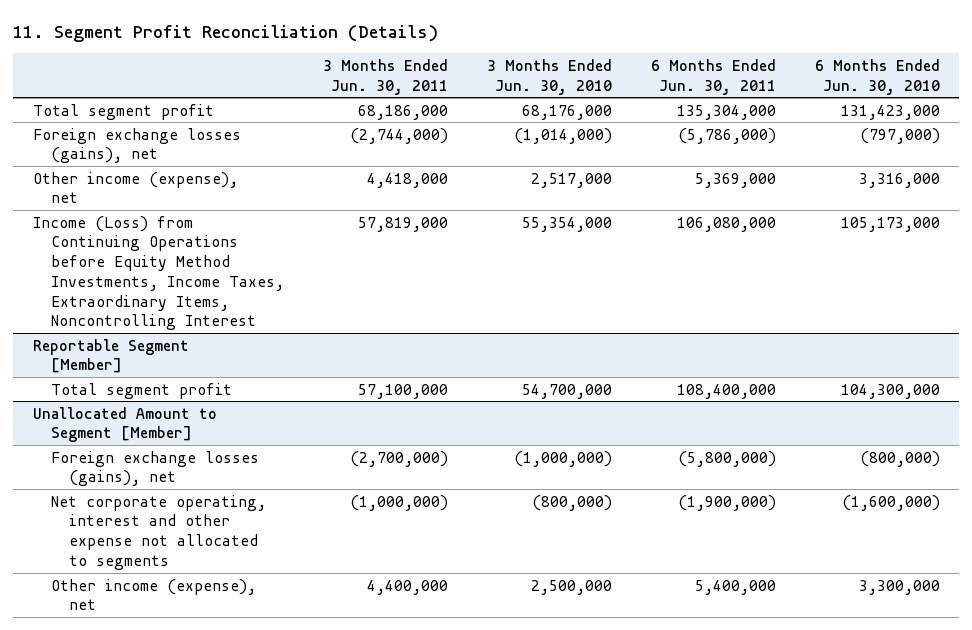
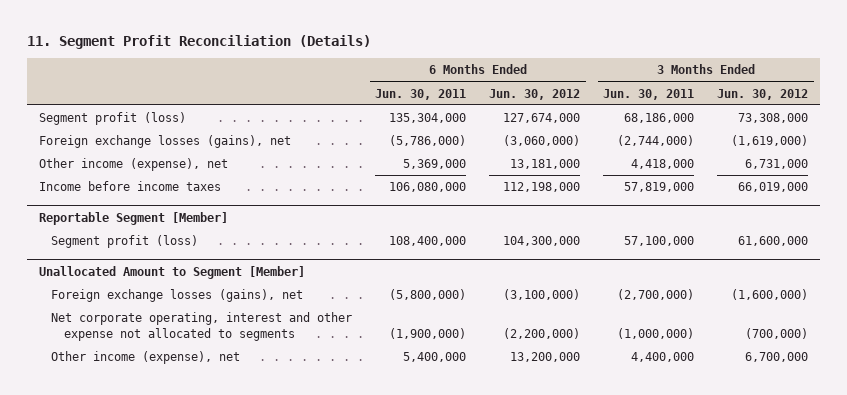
[486,58,612,95] 3 Months Ended Jun. 30, 2010 -> none
[814,58,940,95] 6 Months Ended Jun. 30, 2010 -> none
none -> [489,88,581,100] Jun. 30, 2012
none -> [717,88,809,100] Jun. 30, 2012
[32,103,214,120] Total segment profit -> [38,112,186,126] Segment profit (loss)
[32,215,285,331] Income (Loss) from Continuing Operations before Equity Method Investments, Income Taxes, Extraordinary Items, Noncontrolling Interest -> [38,181,221,192] Income before income taxes
[51,382,233,399] Total segment profit -> [51,235,199,249] Segment profit (loss)

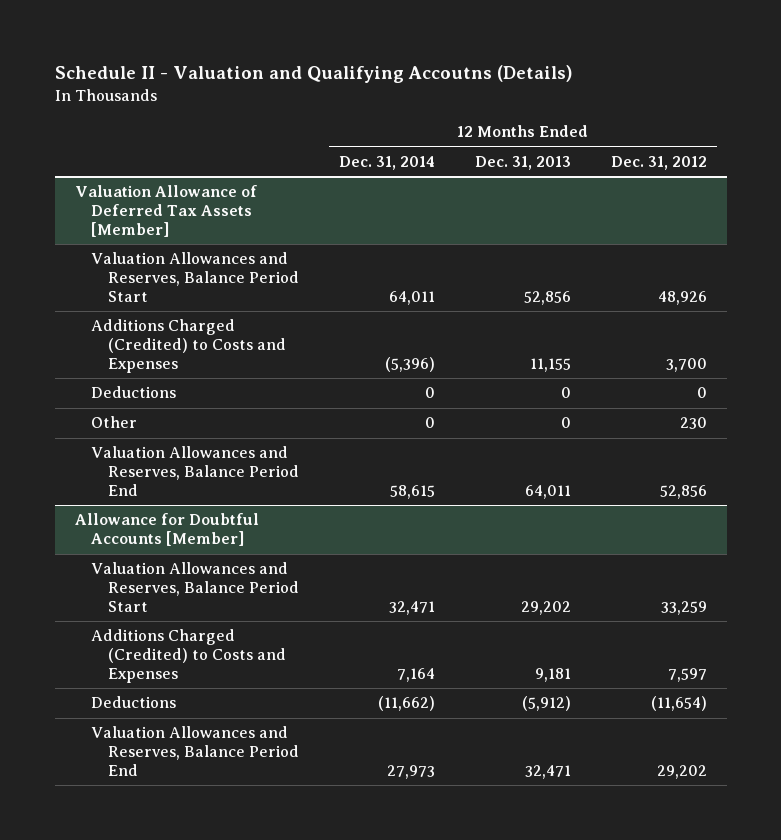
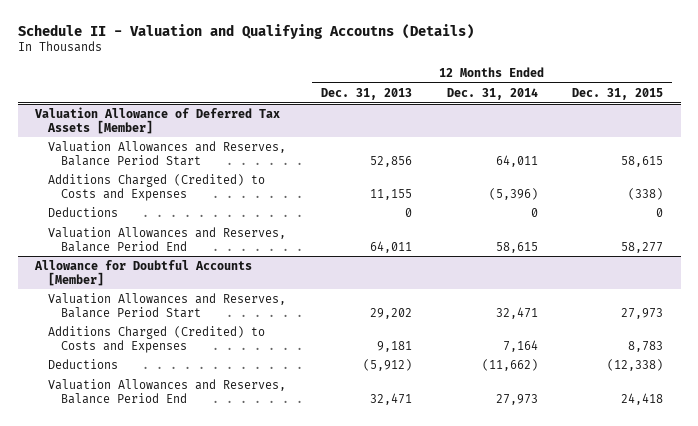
[610,155,707,170] Dec. 31, 2012 -> none
none -> [572,87,664,100] Dec. 31, 2015
[91,416,138,429] Other -> none

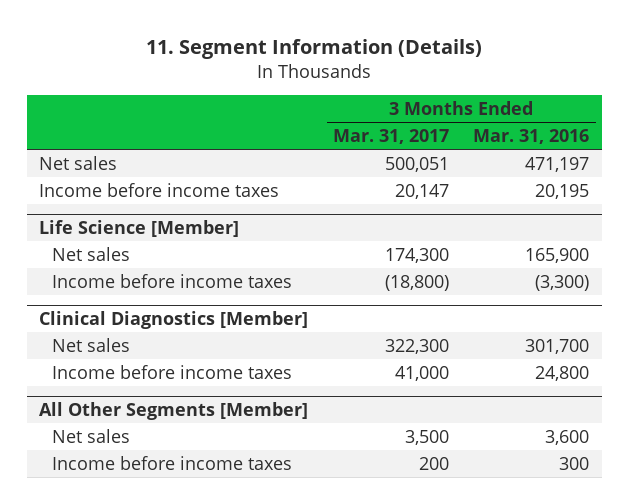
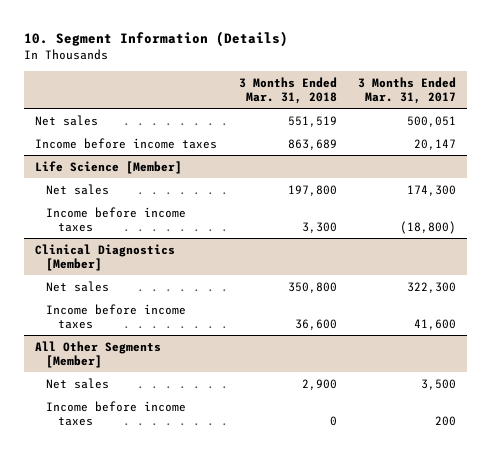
[146,39,483,60] 11. Segment Information (Details) -> [24,30,289,47] 10. Segment Information (Details)
[473,128,590,144] Mar. 31, 2016 -> none
none -> [238,76,337,104] 3 Months Ended Mar. 31, 2018
[394,365,449,381] 41,000 -> [414,318,457,330] 41,600

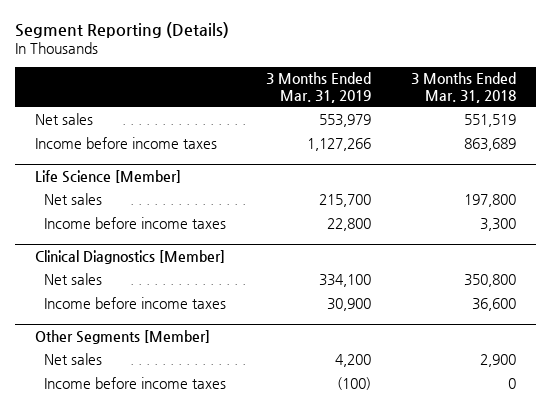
[24,30,289,47] 10. Segment Information (Details) -> [14,22,229,39] Segment Reporting (Details)
[358,76,457,104] 3 Months Ended Mar. 31, 2017 -> none
none -> [266,72,372,103] 3 Months Ended Mar. 31, 2019
[35,340,162,368] All Other Segments [Member] -> [34,329,210,344] Other Segments [Member]

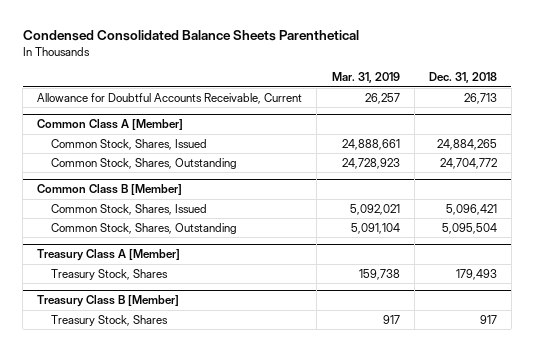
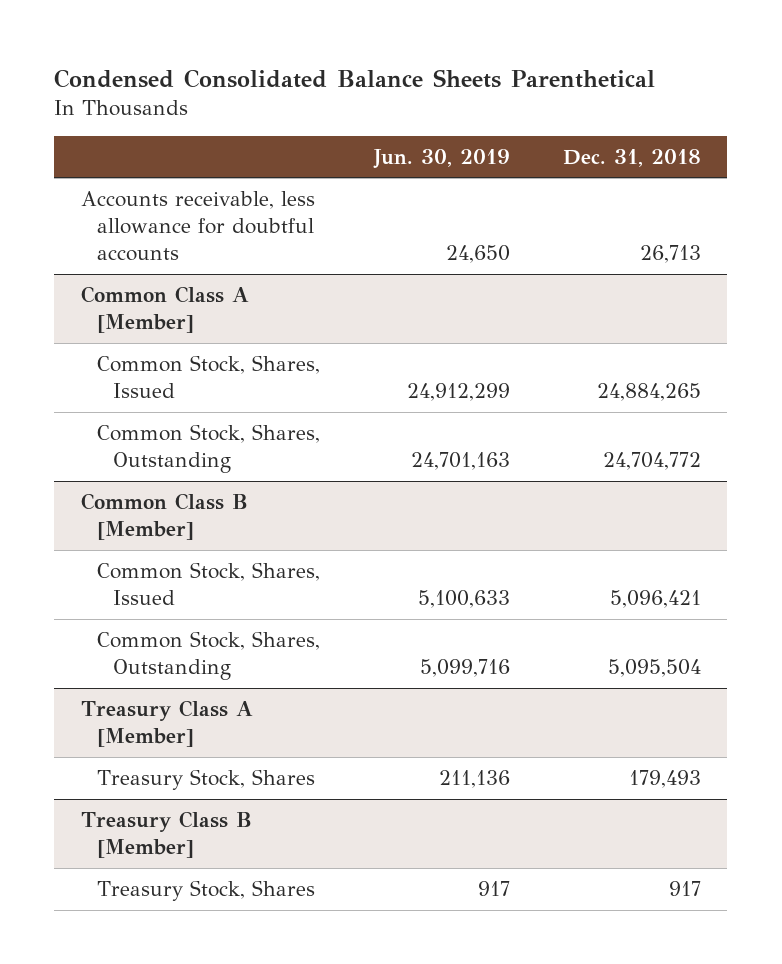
[331,72,400,84] Mar. 31, 2019 -> none
none -> [372,148,510,169] Jun. 30, 2019
[37,92,303,104] Allowance for Doubtful Accounts Receivable, Current -> [81,191,316,262] Accounts receivable, less allowance for doubtful accounts

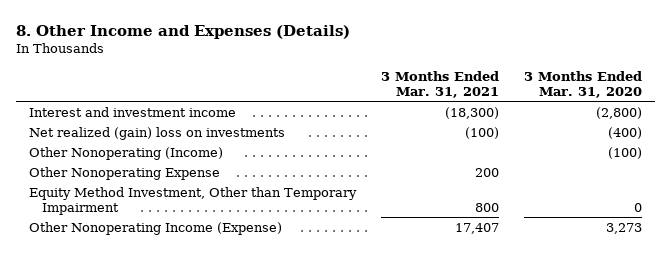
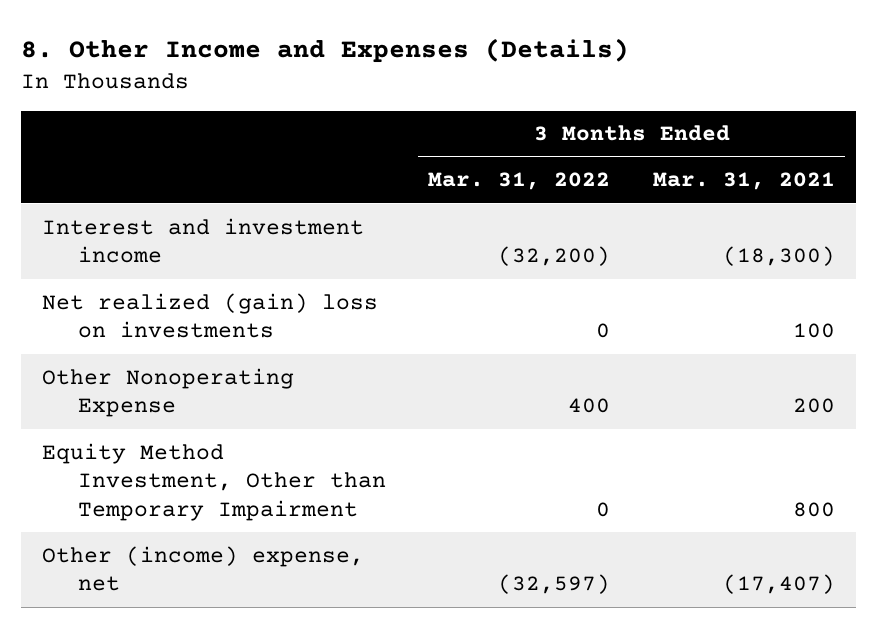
[524,70,643,98] 3 Months Ended Mar. 31, 2020 -> none
none -> [428,172,611,191] Mar. 31, 2022
[28,146,223,160] Other Nonoperating (Income) -> none
[464,126,499,139] (100) -> [792,323,835,339] 100
[28,221,282,235] Other Nonoperating Income (Expense) -> [42,545,365,592] Other (income) expense, net
[454,222,499,234] 17,407 -> [722,574,835,595] (17,407)

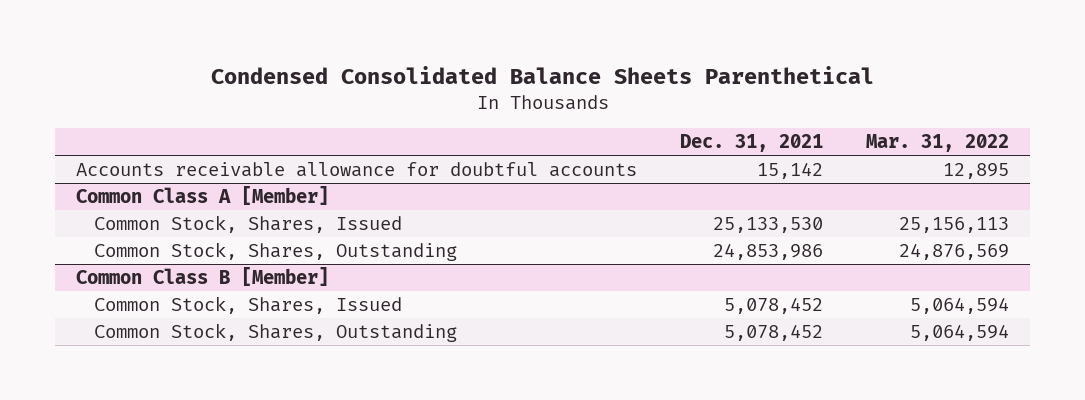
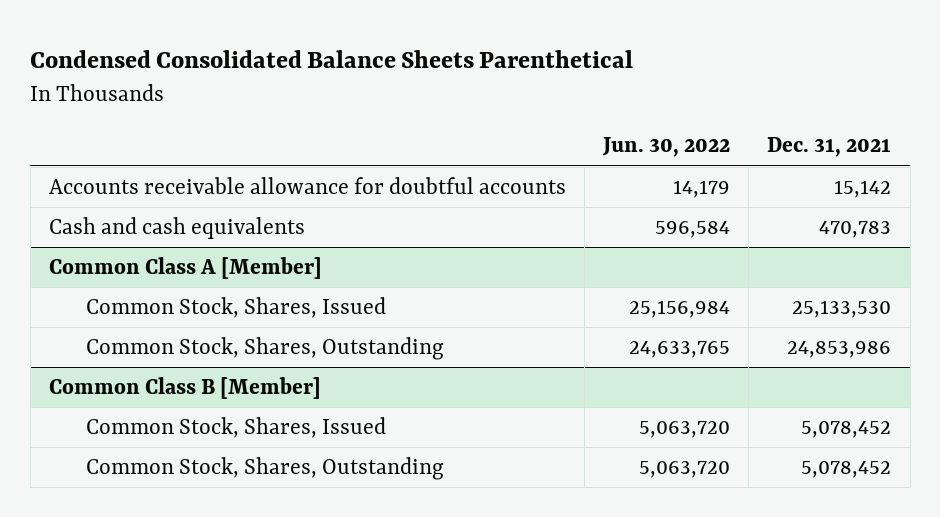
[865,134,1009,153] Mar. 31, 2022 -> none
none -> [602,137,731,158] Jun. 30, 2022
none -> [48,217,305,240] Cash and cash equivalents

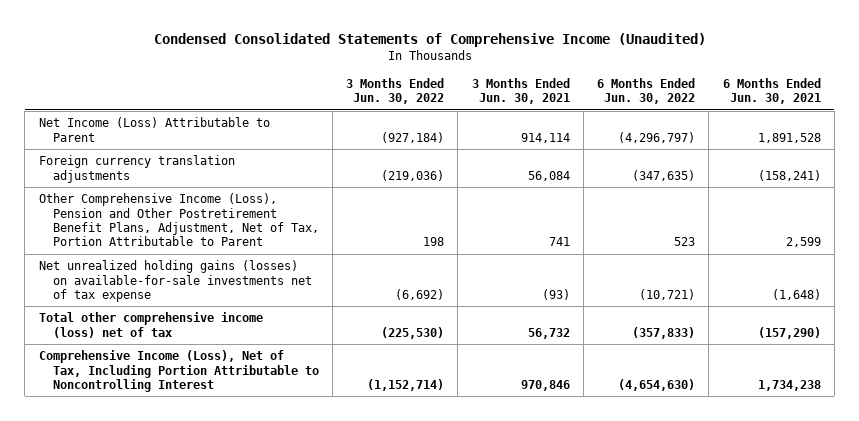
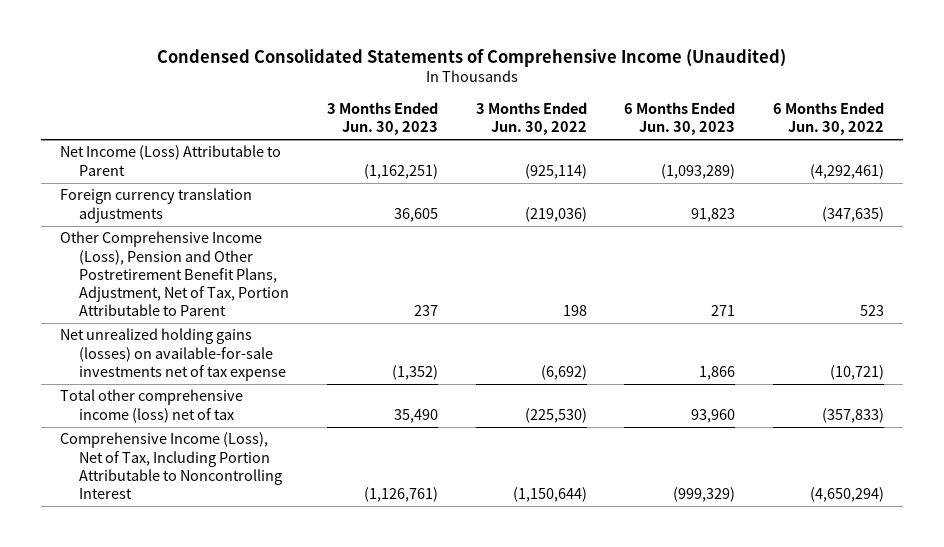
[471,78,570,105] 3 Months Ended Jun. 30, 2021 -> none
[722,78,821,105] 6 Months Ended Jun. 30, 2021 -> none
none -> [326,102,438,136] 3 Months Ended Jun. 30, 2023
none -> [624,102,736,136] 6 Months Ended Jun. 30, 2023
[381,131,445,143] (927,184) -> [524,163,587,179] (925,114)
[618,131,696,143] (4,296,797) -> [810,163,885,179] (4,292,461)
[367,379,445,392] (1,152,714) -> [512,486,587,502] (1,150,644)
[618,379,696,392] (4,654,630) -> [810,486,885,502] (4,650,294)

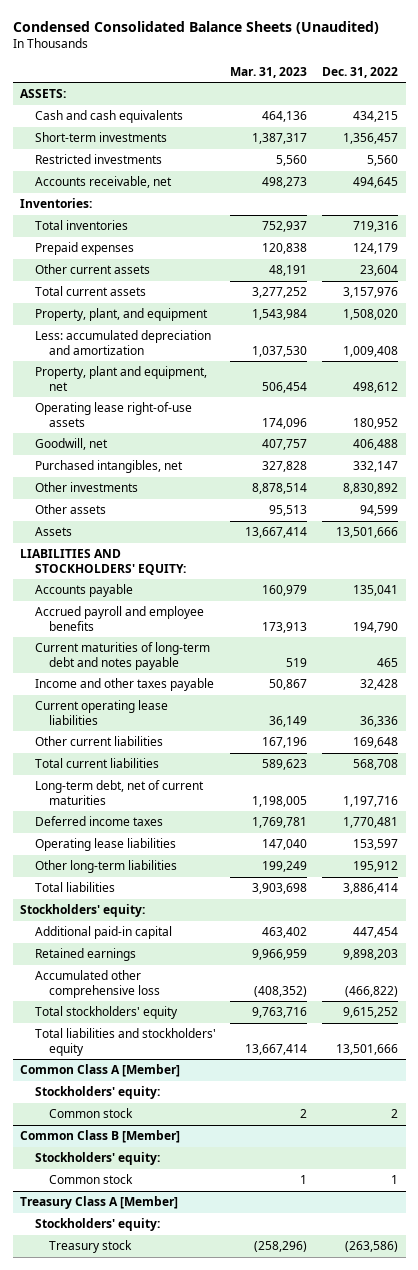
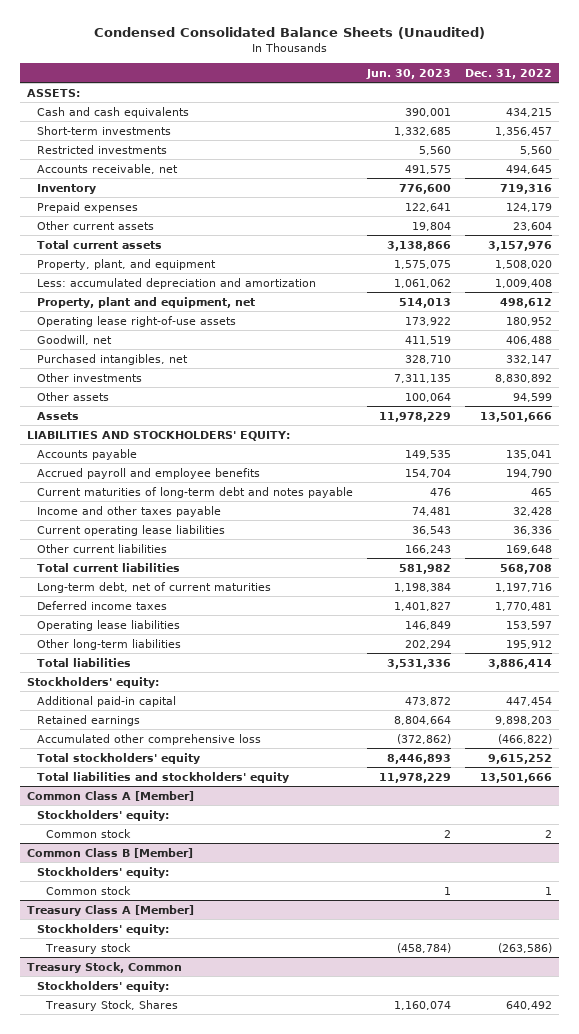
[230,66,308,78] Mar. 31, 2023 -> none
none -> [365,68,451,79] Jun. 30, 2023
[20,198,93,209] Inventories: -> none
[34,220,128,231] Total inventories -> [36,183,96,194] Inventory
none -> [27,961,183,973] Treasury Stock, Common
none -> [36,980,169,992] Stockholders' equity:
none -> [45,999,179,1011] Treasury Stock, Shares

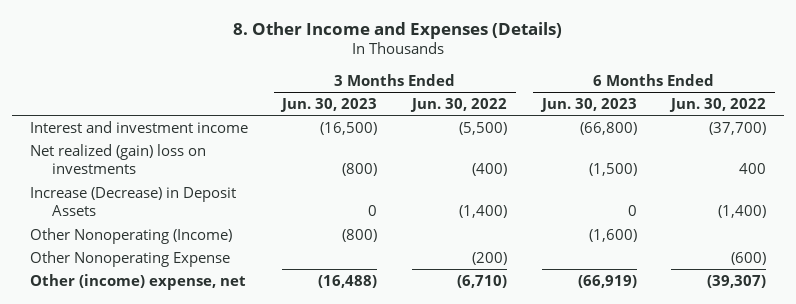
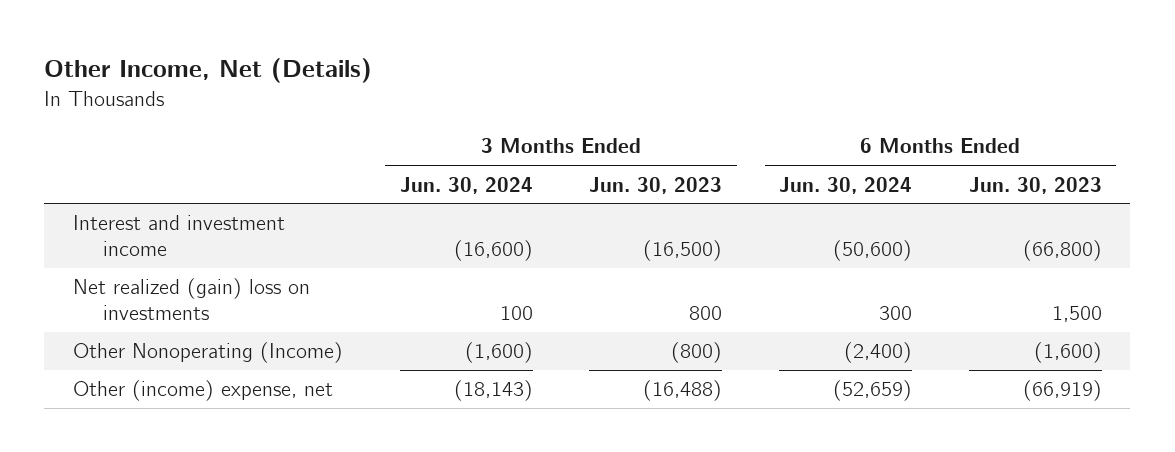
[233,21,563,39] 8. Other Income and Expenses (Details) -> [44,58,373,84] Other Income, Net (Details)
[410,97,508,112] Jun. 30, 2022 -> none
[669,97,767,112] Jun. 30, 2022 -> none
none -> [399,176,533,194] Jun. 30, 2024
none -> [779,176,913,194] Jun. 30, 2024
[29,186,236,217] Increase (Decrease) in Deposit Assets -> none
[342,163,378,177] (800) -> [689,306,723,321] 800
[588,163,637,177] (1,500) -> [1051,306,1102,323] 1,500
[29,250,230,267] Other Nonoperating Expense -> none

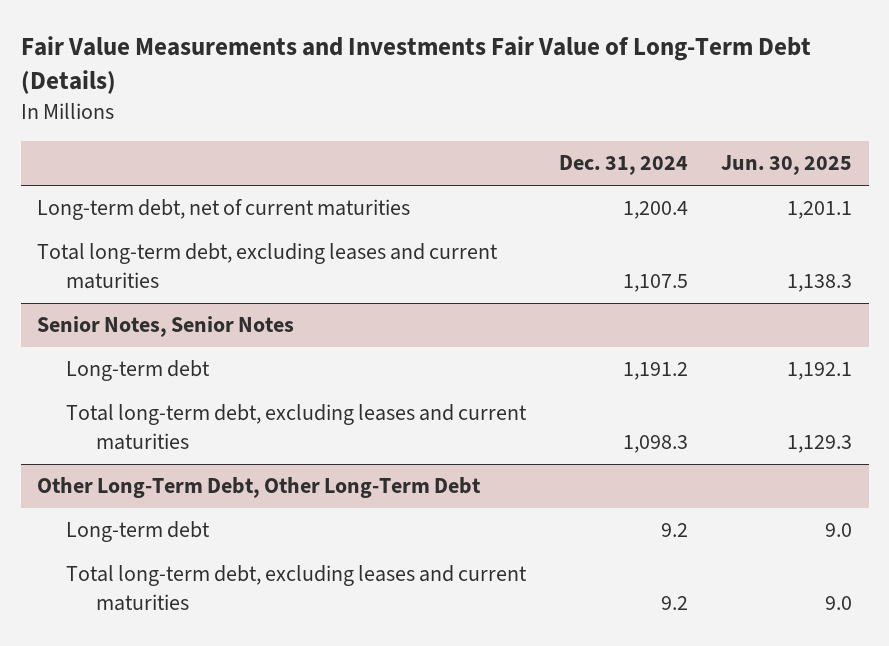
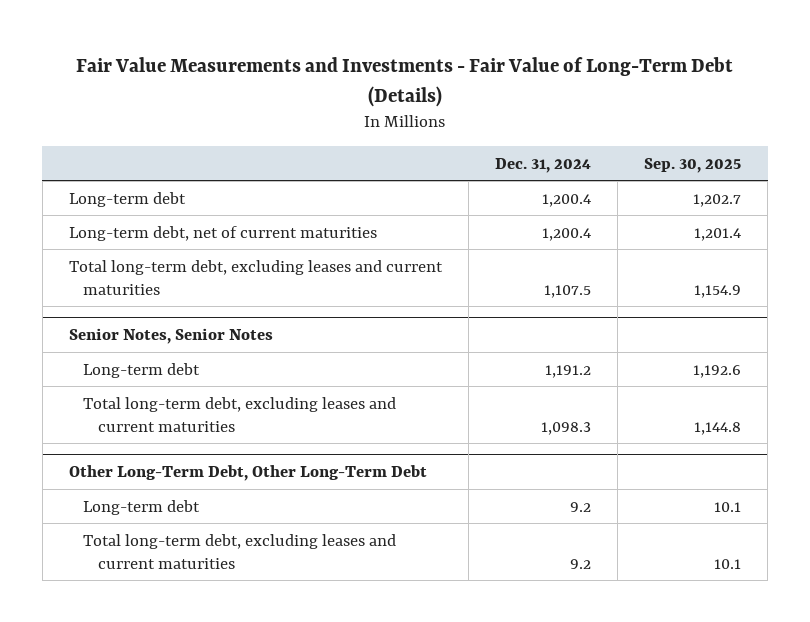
[20,36,811,95] Fair Value Measurements and Investments Fair Value of Long-Term Debt (Details) -> [76,56,734,107] Fair Value Measurements and Investments - Fair Value of Long-Term Debt (Details)
[721,155,853,176] Jun. 30, 2025 -> none
none -> [644,157,742,173] Sep. 30, 2025
none -> [68,191,186,207] Long-term debt

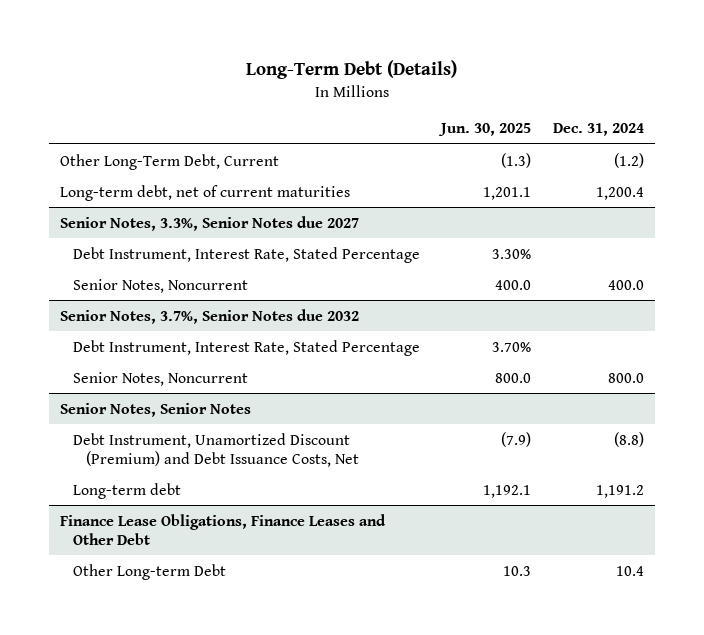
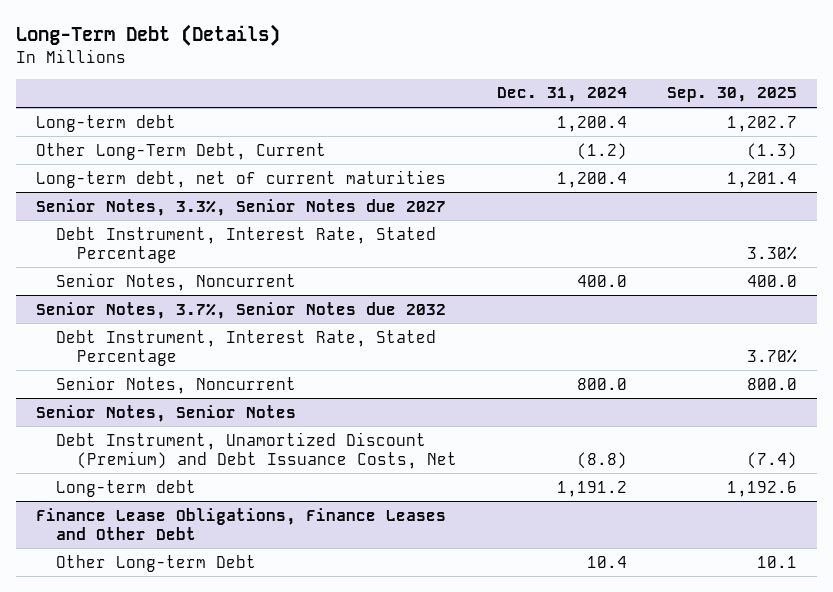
[438,123,532,137] Jun. 30, 2025 -> none
none -> [667,87,798,103] Sep. 30, 2025
none -> [36,114,177,132] Long-term debt

